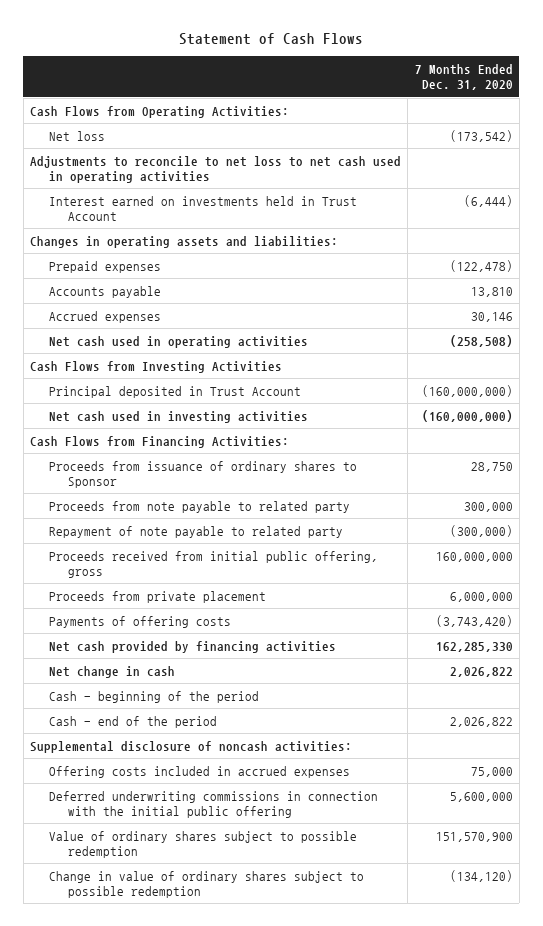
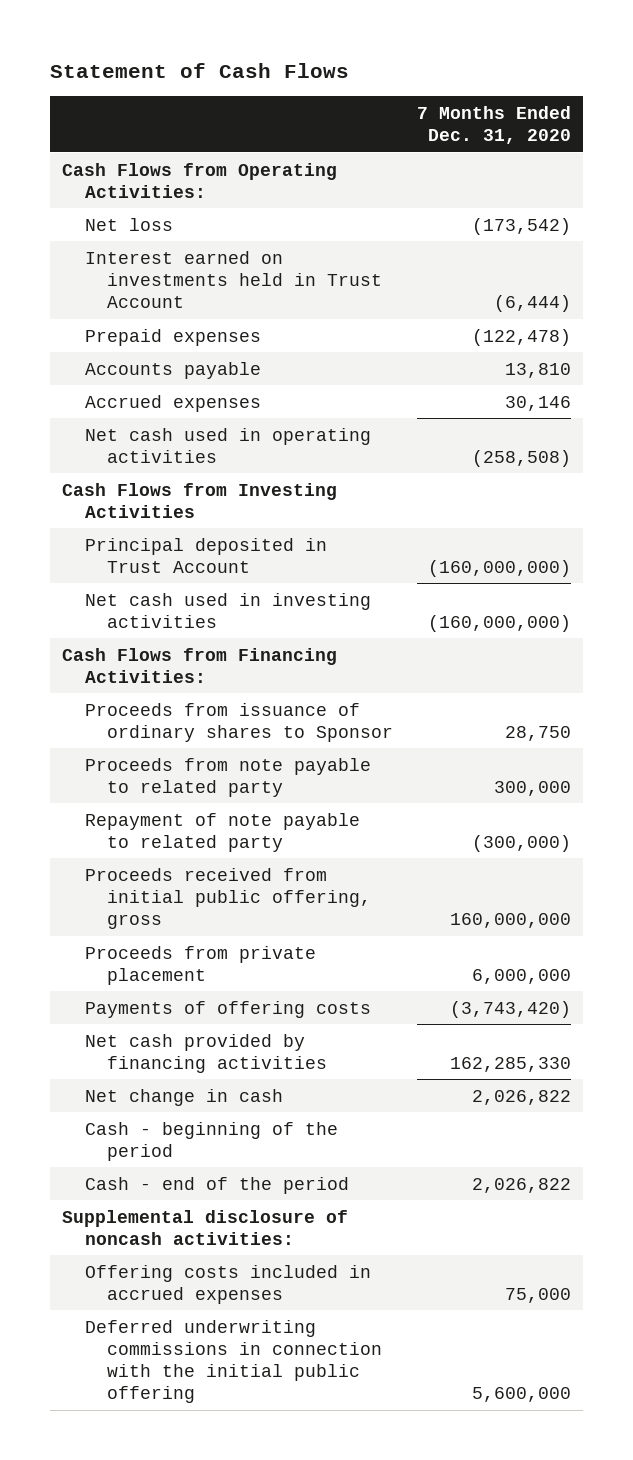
[30,155,402,183] Adjustments to reconcile to net loss to net cash used in operating activities -> none
[30,235,339,248] Changes in operating assets and liabilities: -> none
[48,830,357,858] Value of ordinary shares subject to possible redemption -> none
[48,870,364,898] Change in value of ordinary shares subject to possible redemption -> none

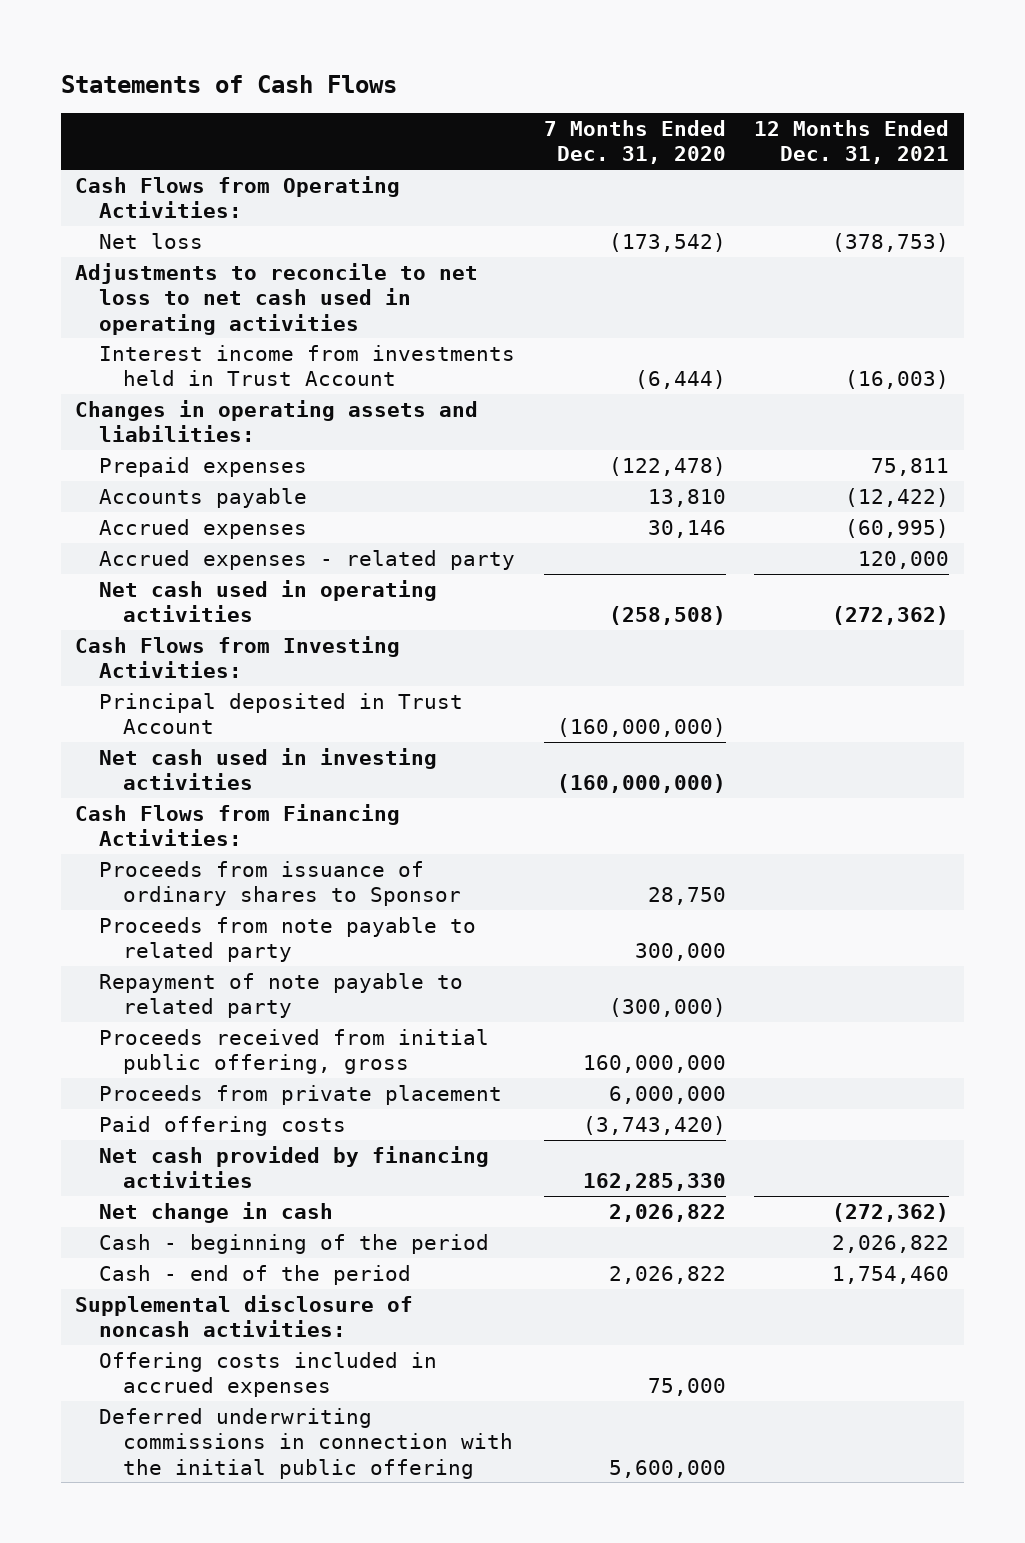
[50,63,350,79] Statement of Cash Flows -> [61,74,398,93] Statements of Cash Flows
none -> [754,119,950,165] 12 Months Ended Dec. 31, 2021
none -> [75,262,479,335] Adjustments to reconcile to net loss to net cash used in operating activities
[84,250,383,308] Interest earned on investments held in Trust Account -> [99,344,516,387] Interest income from investments held in Trust Account
none -> [75,399,479,443] Changes in operating assets and liabilities:
none -> [99,549,516,570] Accrued expenses - related party
[62,482,338,518] Cash Flows from Investing Activities -> [75,635,401,679] Cash Flows from Investing Activities:
[84,1000,371,1018] Payments of offering costs -> [99,1115,347,1136] Paid offering costs

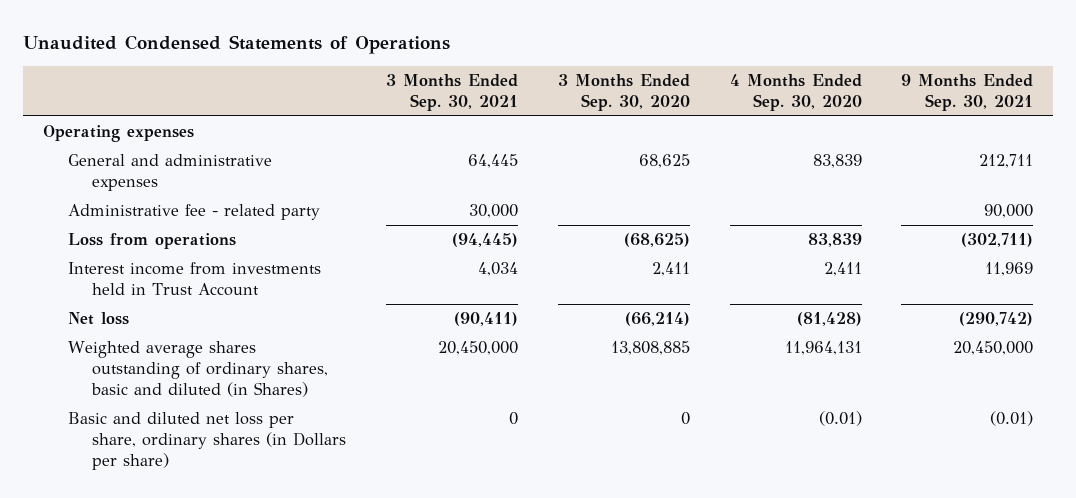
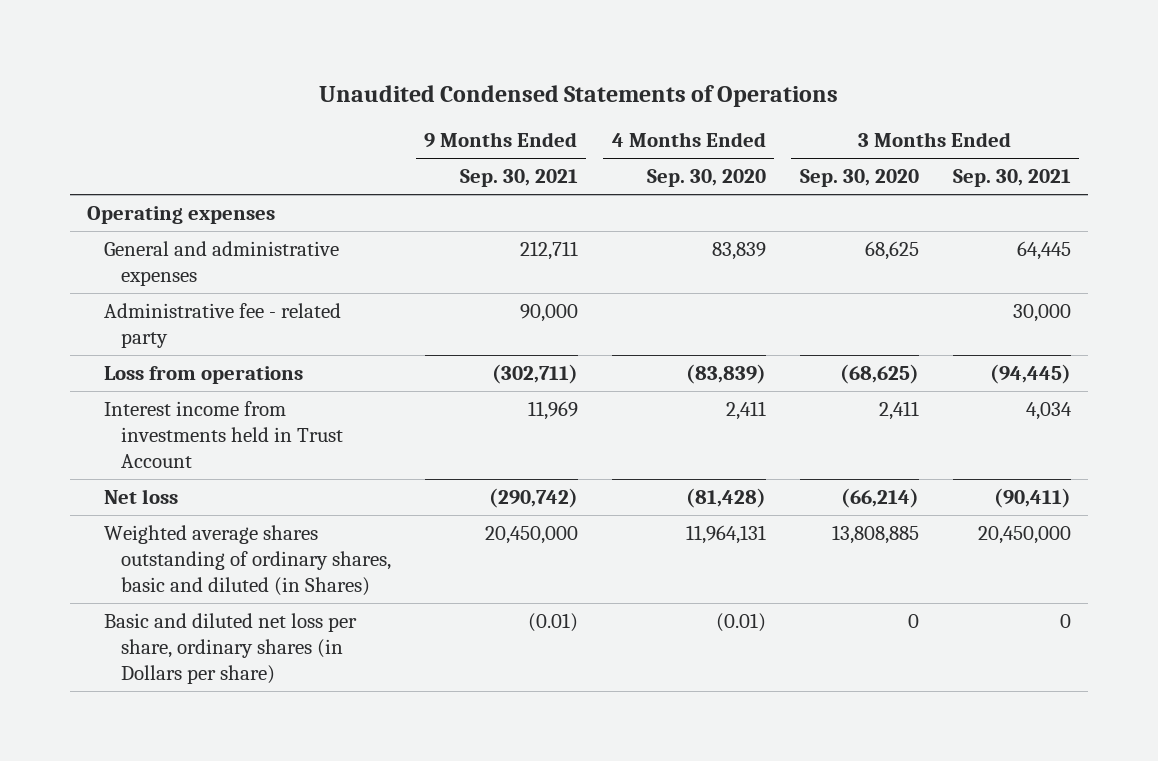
[807,233,862,248] 83,839 -> [685,363,766,384] (83,839)

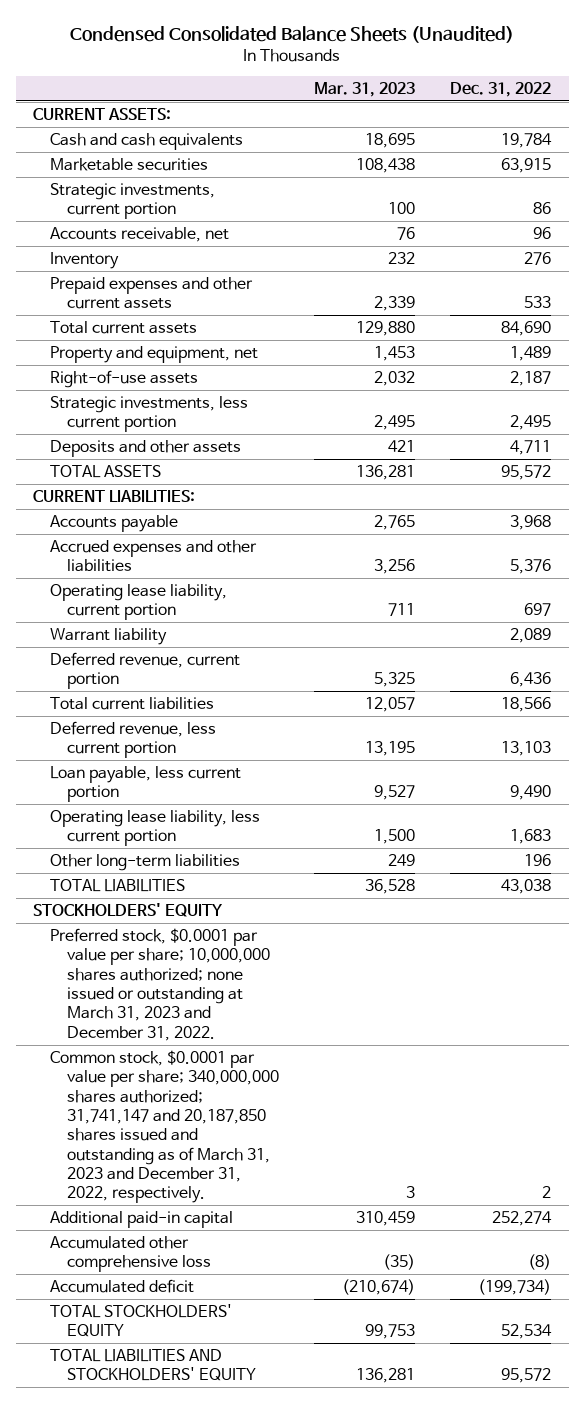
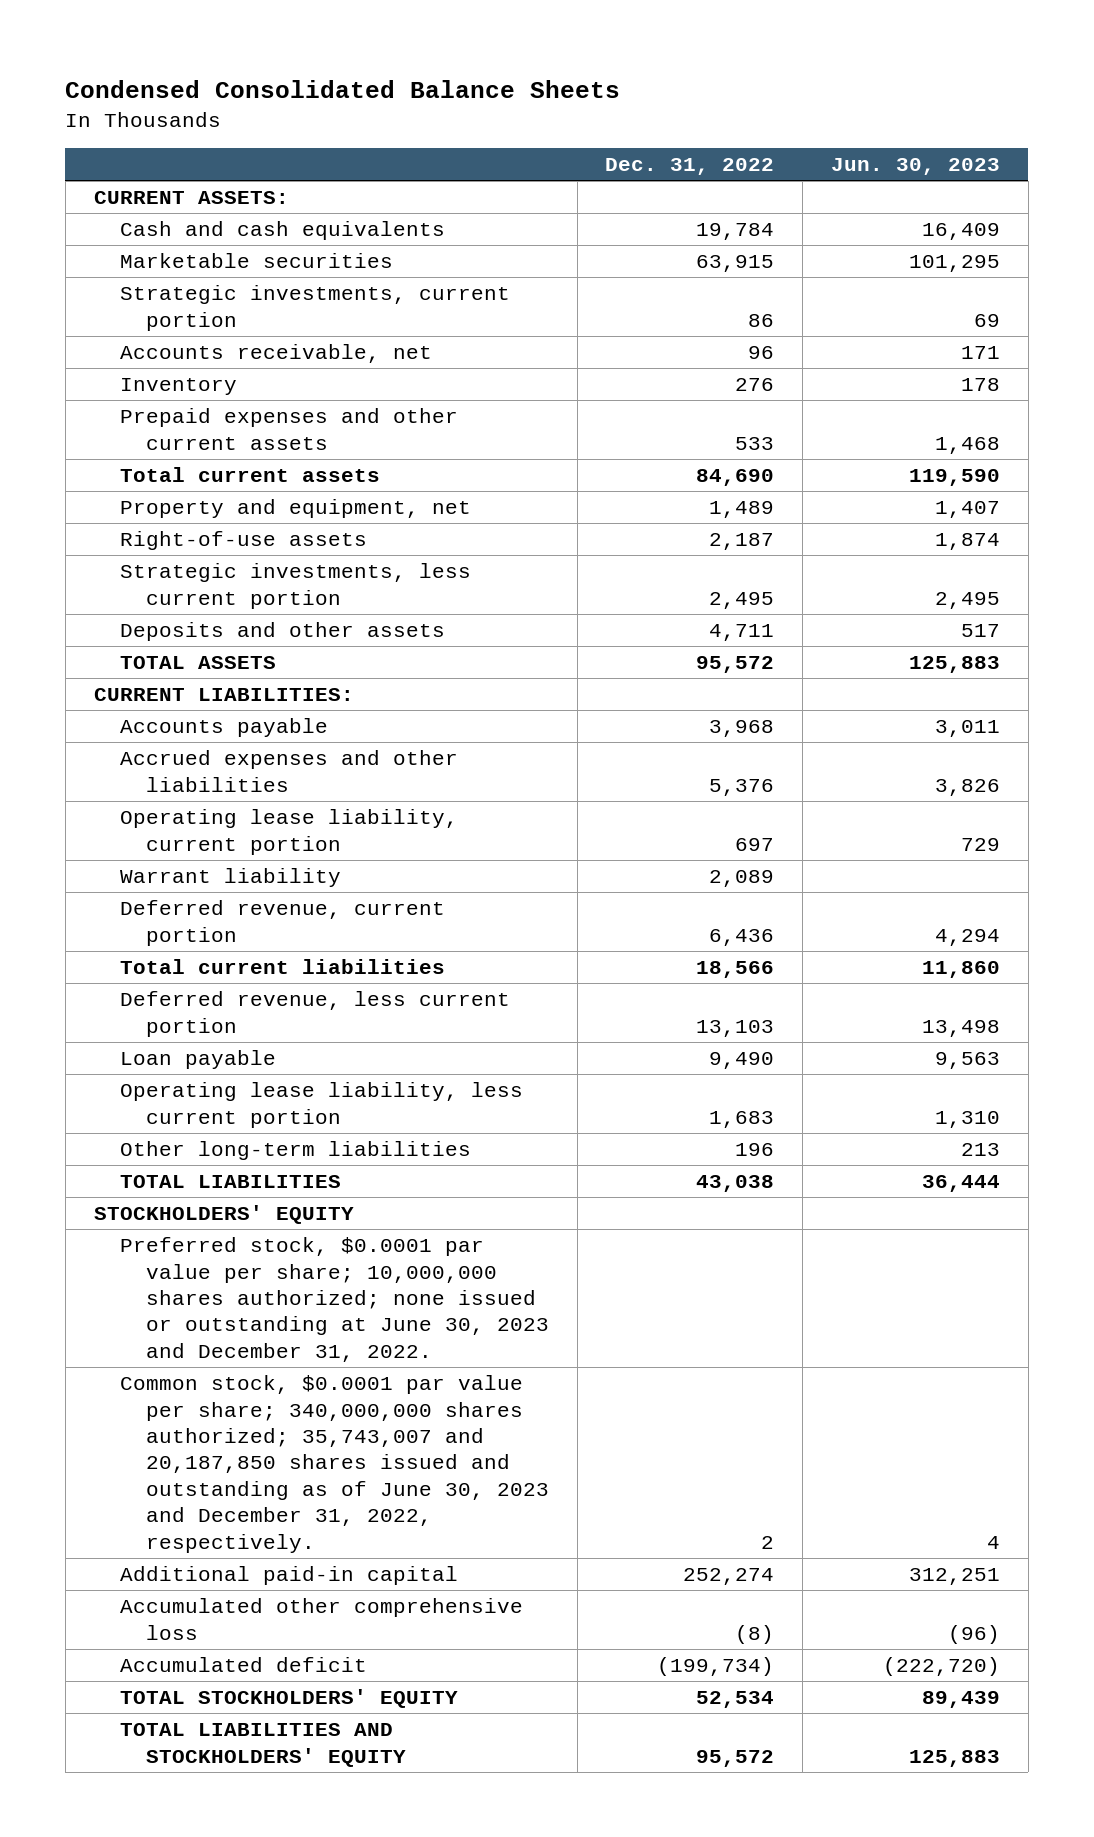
[70,25,515,43] Condensed Consolidated Balance Sheets (Unaudited) -> [65,80,621,99] Condensed Consolidated Balance Sheets
[314,82,416,98] Mar. 31, 2023 -> none
none -> [830,158,1000,176] Jun. 30, 2023
[50,765,242,803] Loan payable, less current portion -> [119,1050,276,1070] Loan payable
[50,927,271,1041] Preferred stock, $0.0001 par value per share; 10,000,000 shares authorized; none issued or outstanding at March 31, 2023 and December 31, 2022. -> [119,1237,549,1362] Preferred stock, $0.0001 par value per share; 10,000,000 shares authorized; none issued or outstanding at June 30, 2023 and December 31, 2022.
[50,1049,280,1204] Common stock, $0.0001 par value per share; 340,000,000 shares authorized; 31,741,147 and 20,187,850 shares issued and outstanding as of March 31, 2023 and December 31, 2022, respectively. -> [119,1375,549,1553] Common stock, $0.0001 par value per share; 340,000,000 shares authorized; 35,743,007 and 20,187,850 shares issued and outstanding as of June 30, 2023 and December 31, 2022, respectively.

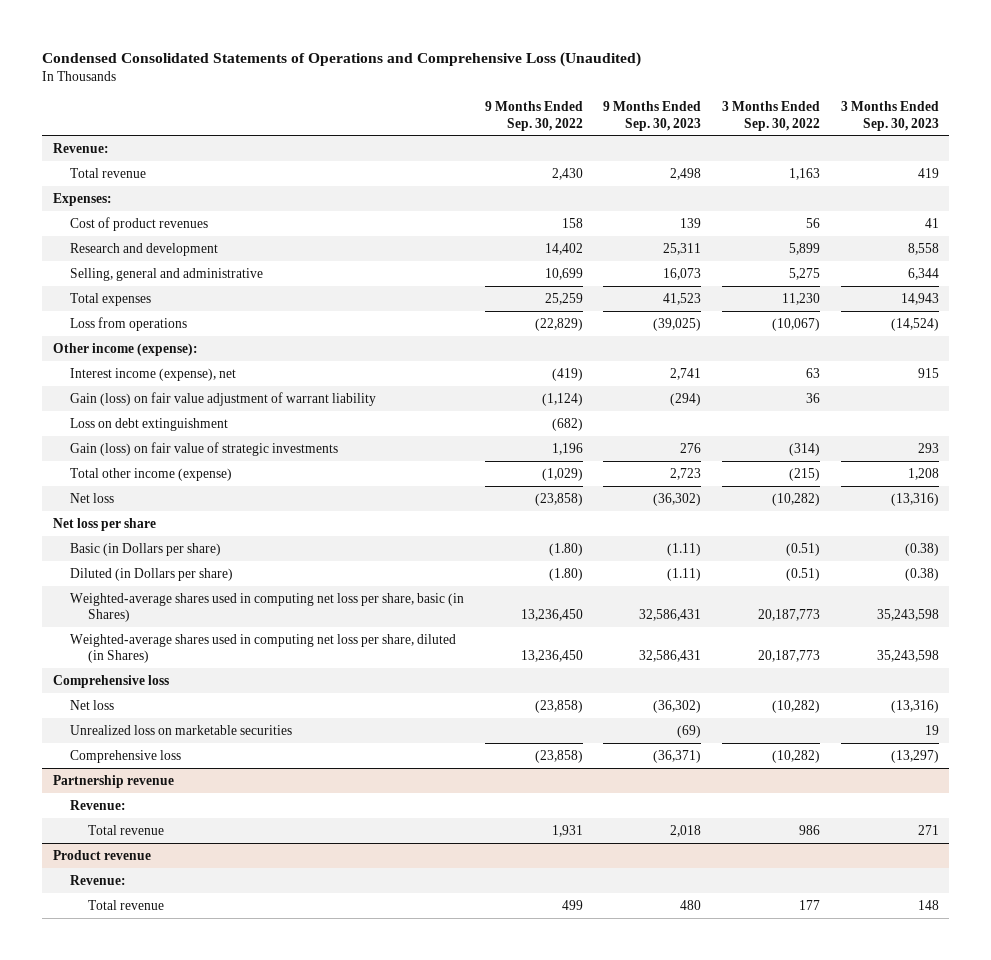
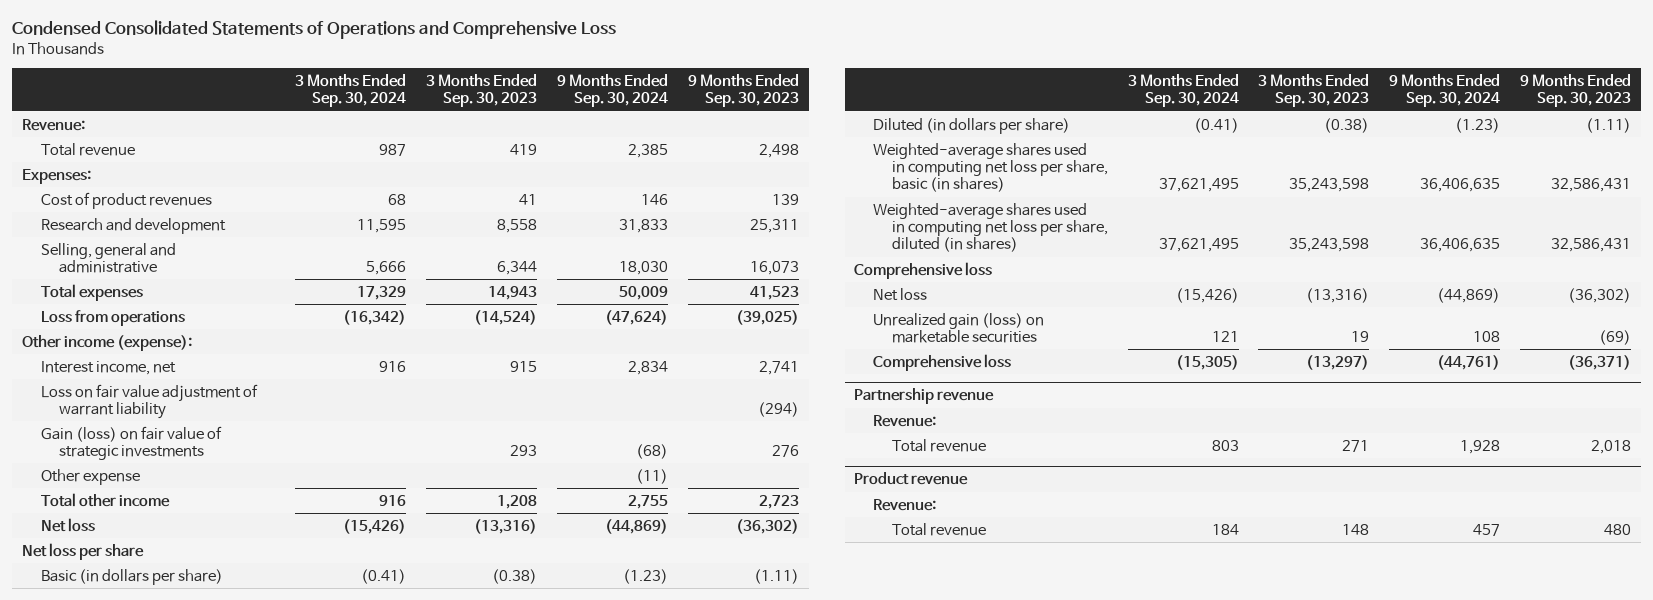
[42,51,642,67] Condensed Consolidated Statements of Operations and Comprehensive Loss (Unaudited) -> [12,20,617,40] Condensed Consolidated Statements of Operations and Comprehensive Loss
[484,100,583,131] 9 Months Ended Sep. 30, 2022 -> none
[721,100,820,131] 3 Months Ended Sep. 30, 2022 -> none
none -> [295,73,407,108] 3 Months Ended Sep. 30, 2024
none -> [556,73,668,108] 9 Months Ended Sep. 30, 2024
[70,417,229,431] Loss on debt extinguishment -> none
[70,367,237,381] Interest income (expense), net -> [40,360,176,375] Interest income, net
[70,391,377,406] Gain (loss) on fair value adjustment of warrant liability -> [40,383,258,420] Loss on fair value adjustment of warrant liability
none -> [40,468,140,485] Other expense
[70,467,233,481] Total other income (expense) -> [40,492,170,507] Total other income
[70,542,222,556] Basic (in Dollars per share) -> [40,568,223,585] Basic (in dollars per share)
[70,567,234,581] Diluted (in Dollars per share) -> [873,117,1071,134] Diluted (in dollars per share)
[70,592,465,623] Weighted-average shares used in computing net loss per share, basic (in Shares) -> [873,142,1108,193] Weighted-average shares used in computing net loss per share, basic (in shares)
[70,633,457,664] Weighted-average shares used in computing net loss per share, diluted (in Shares) -> [873,202,1108,253] Weighted-average shares used in computing net loss per share, diluted (in shares)
[70,724,293,735] Unrealized loss on marketable securities -> [873,312,1045,344] Unrealized gain (loss) on marketable securities

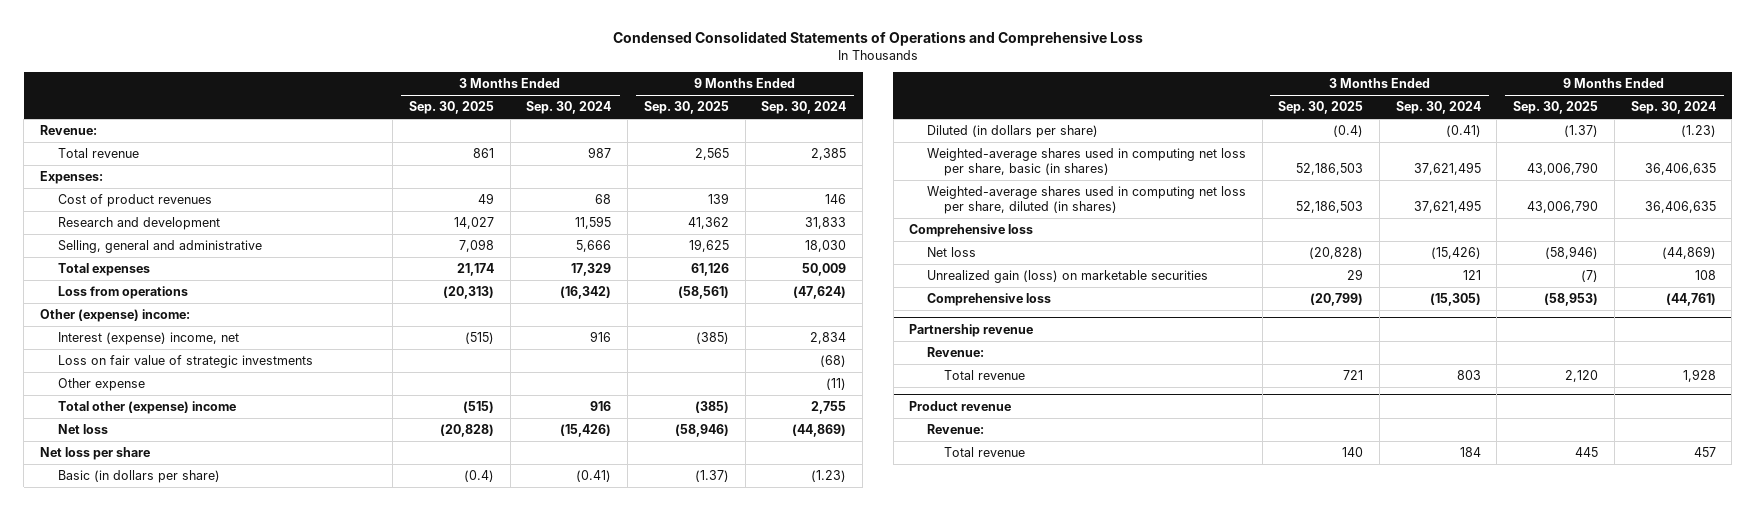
[425,73,537,108] 3 Months Ended Sep. 30, 2023 -> none
[687,73,799,108] 9 Months Ended Sep. 30, 2023 -> none
none -> [408,101,494,115] Sep. 30, 2025
none -> [643,101,729,115] Sep. 30, 2025
[40,383,258,420] Loss on fair value adjustment of warrant liability -> none
[22,334,193,351] Other income (expense): -> [40,309,191,323] Other (expense) income:
[40,360,176,375] Interest income, net -> [57,332,239,346] Interest (expense) income, net
[40,425,222,461] Gain (loss) on fair value of strategic investments -> [57,355,313,369] Loss on fair value of strategic investments
[40,492,170,507] Total other income -> [57,401,236,415] Total other (expense) income

